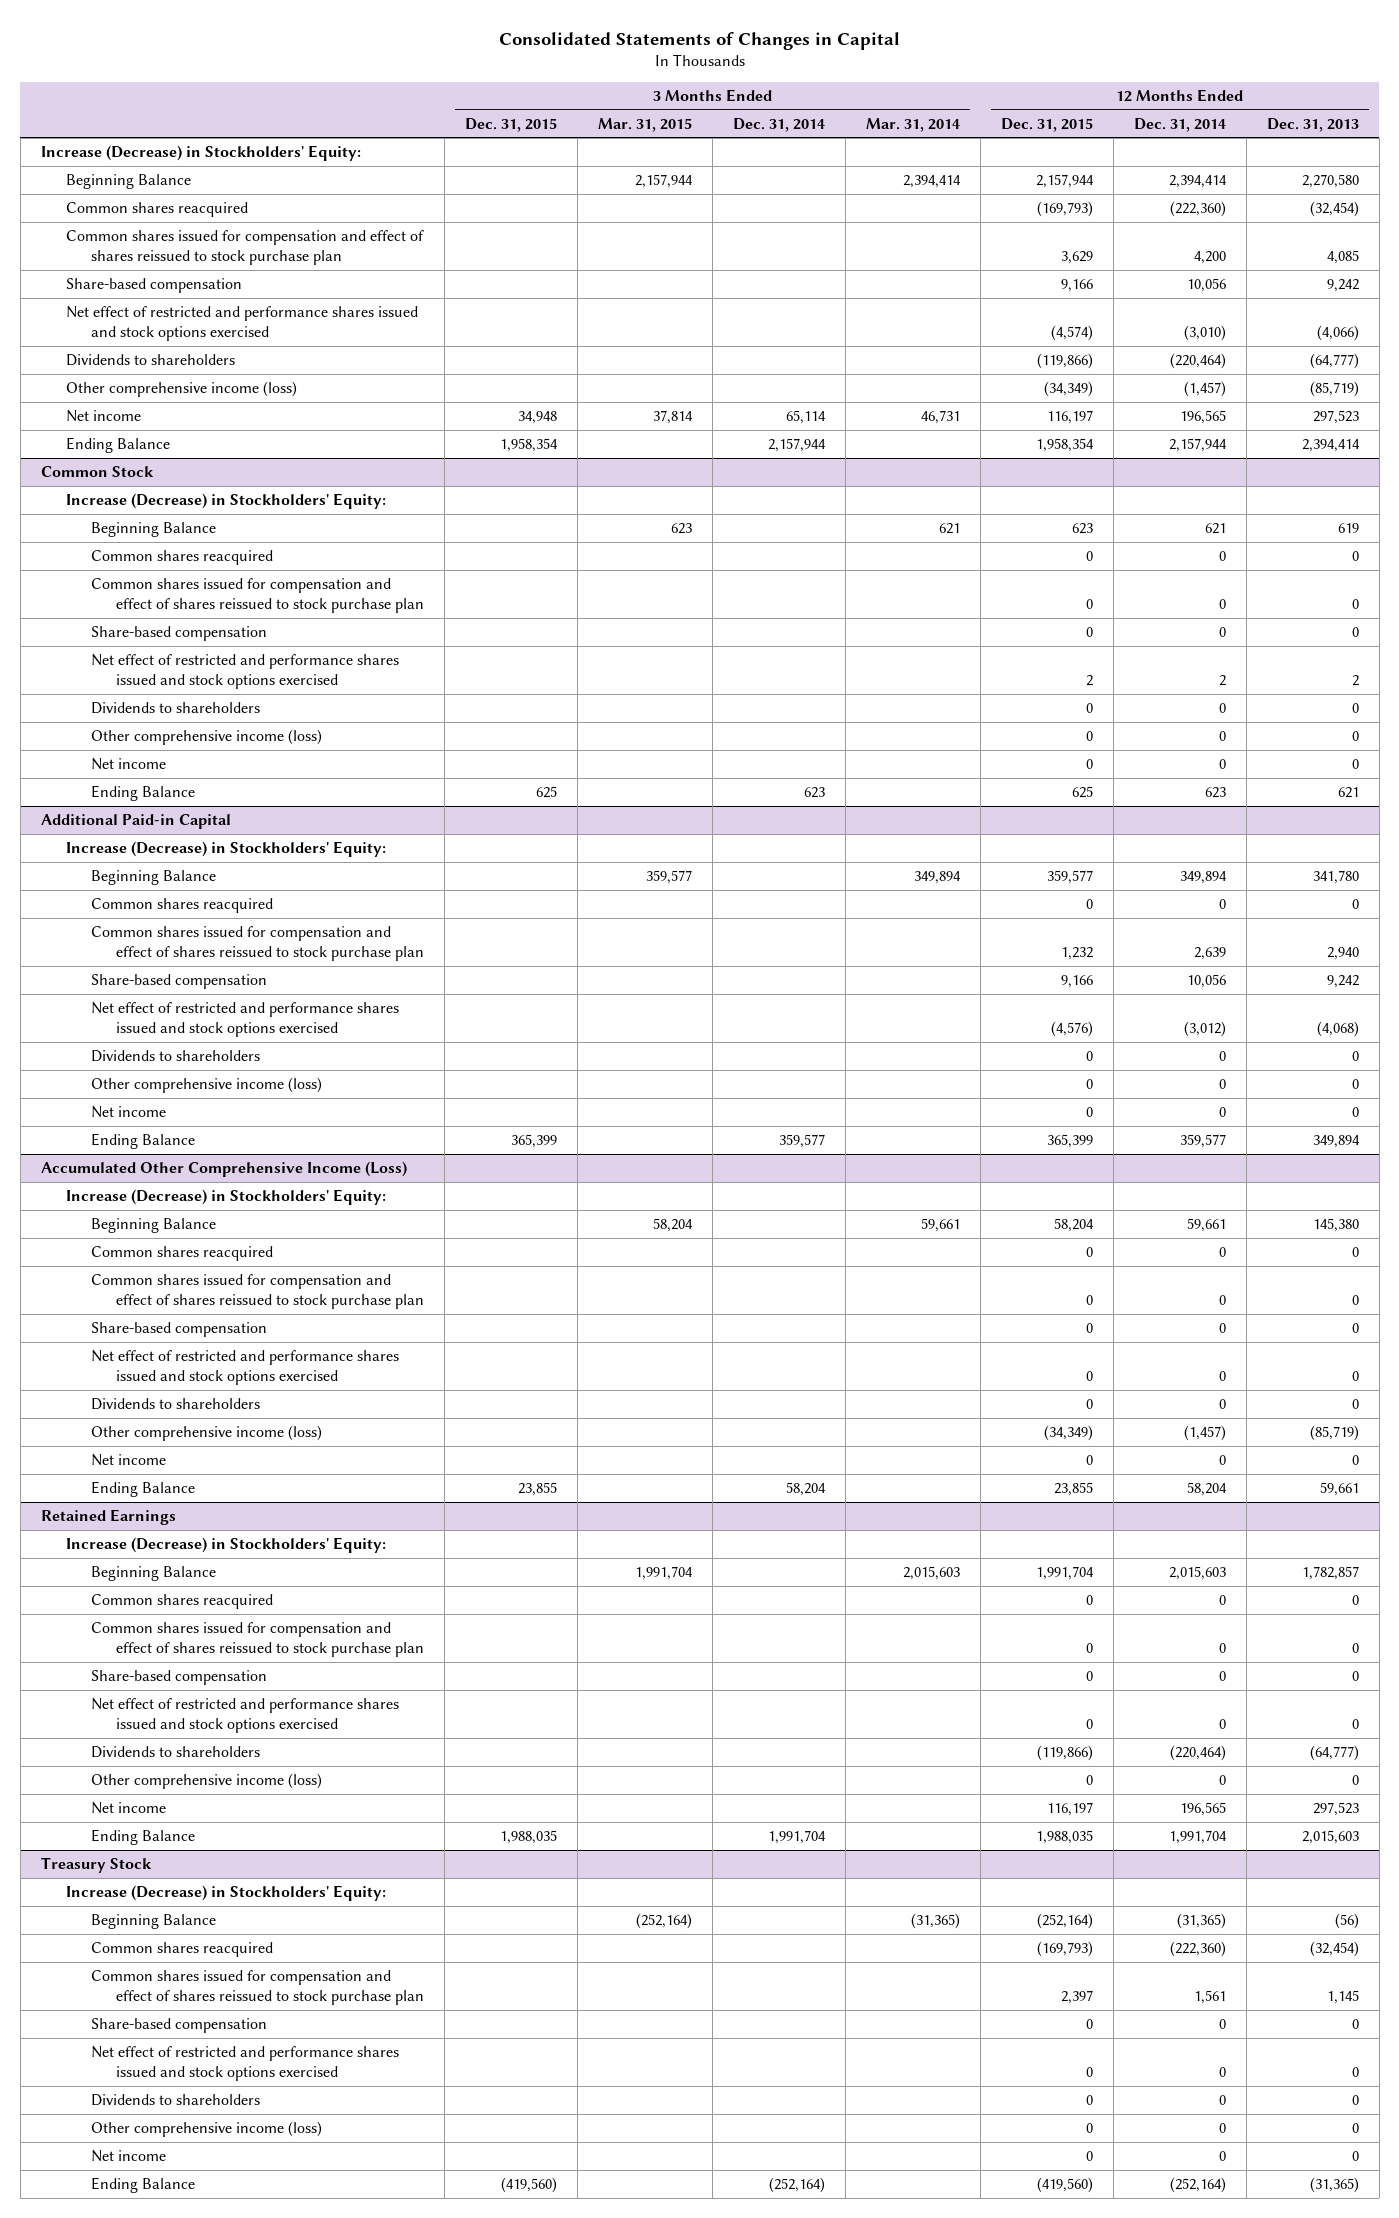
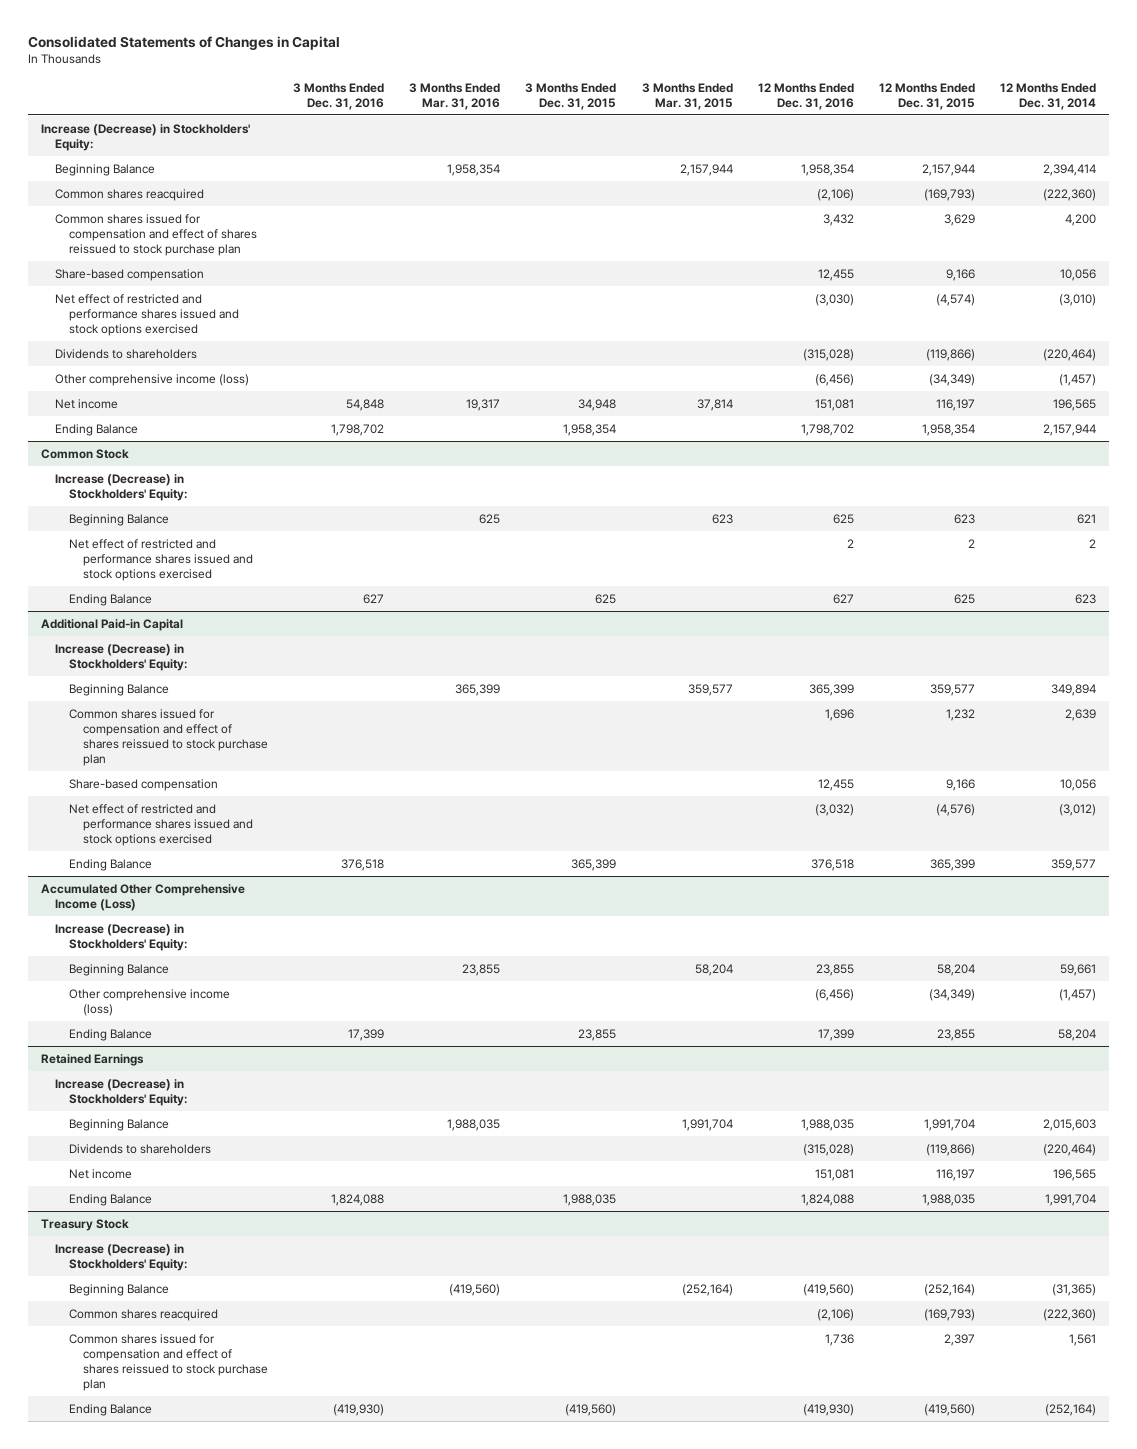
[733,117,826,132] Dec. 31, 2014 -> none
[865,117,960,132] Mar. 31, 2014 -> none
[1266,117,1359,132] Dec. 31, 2013 -> none
none -> [293,82,385,110] 3 Months Ended Dec. 31, 2016
none -> [409,82,501,110] 3 Months Ended Mar. 31, 2016
none -> [757,82,854,110] 12 Months Ended Dec. 31, 2016
[91,549,274,565] Common shares reacquired -> none
[91,577,425,614] Common shares issued for compensation and effect of shares reissued to stock purchase plan -> none
[91,625,268,641] Share-based compensation -> none
[91,701,261,714] Dividends to shareholders -> none
[91,728,323,745] Other comprehensive income (loss) -> none
[91,757,167,770] Net income -> none
[91,897,274,913] Common shares reacquired -> none
[91,1049,261,1062] Dividends to shareholders -> none
[91,1076,323,1093] Other comprehensive income (loss) -> none
[91,1105,167,1118] Net income -> none
[91,1245,274,1261] Common shares reacquired -> none
[91,1273,425,1310] Common shares issued for compensation and effect of shares reissued to stock purchase plan -> none
[91,1321,268,1337] Share-based compensation -> none
[91,1349,400,1386] Net effect of restricted and performance shares issued and stock options exercised -> none
[91,1397,261,1410] Dividends to shareholders -> none
[91,1453,167,1466] Net income -> none
[91,1593,274,1609] Common shares reacquired -> none
[91,1621,425,1658] Common shares issued for compensation and effect of shares reissued to stock purchase plan -> none
[91,1669,268,1685] Share-based compensation -> none
[91,1697,400,1734] Net effect of restricted and performance shares issued and stock options exercised -> none
[91,1772,323,1789] Other comprehensive income (loss) -> none
[91,2017,268,2033] Share-based compensation -> none
[91,2045,400,2082] Net effect of restricted and performance shares issued and stock options exercised -> none
[91,2093,261,2106] Dividends to shareholders -> none
[91,2120,323,2137] Other comprehensive income (loss) -> none
[91,2149,167,2162] Net income -> none

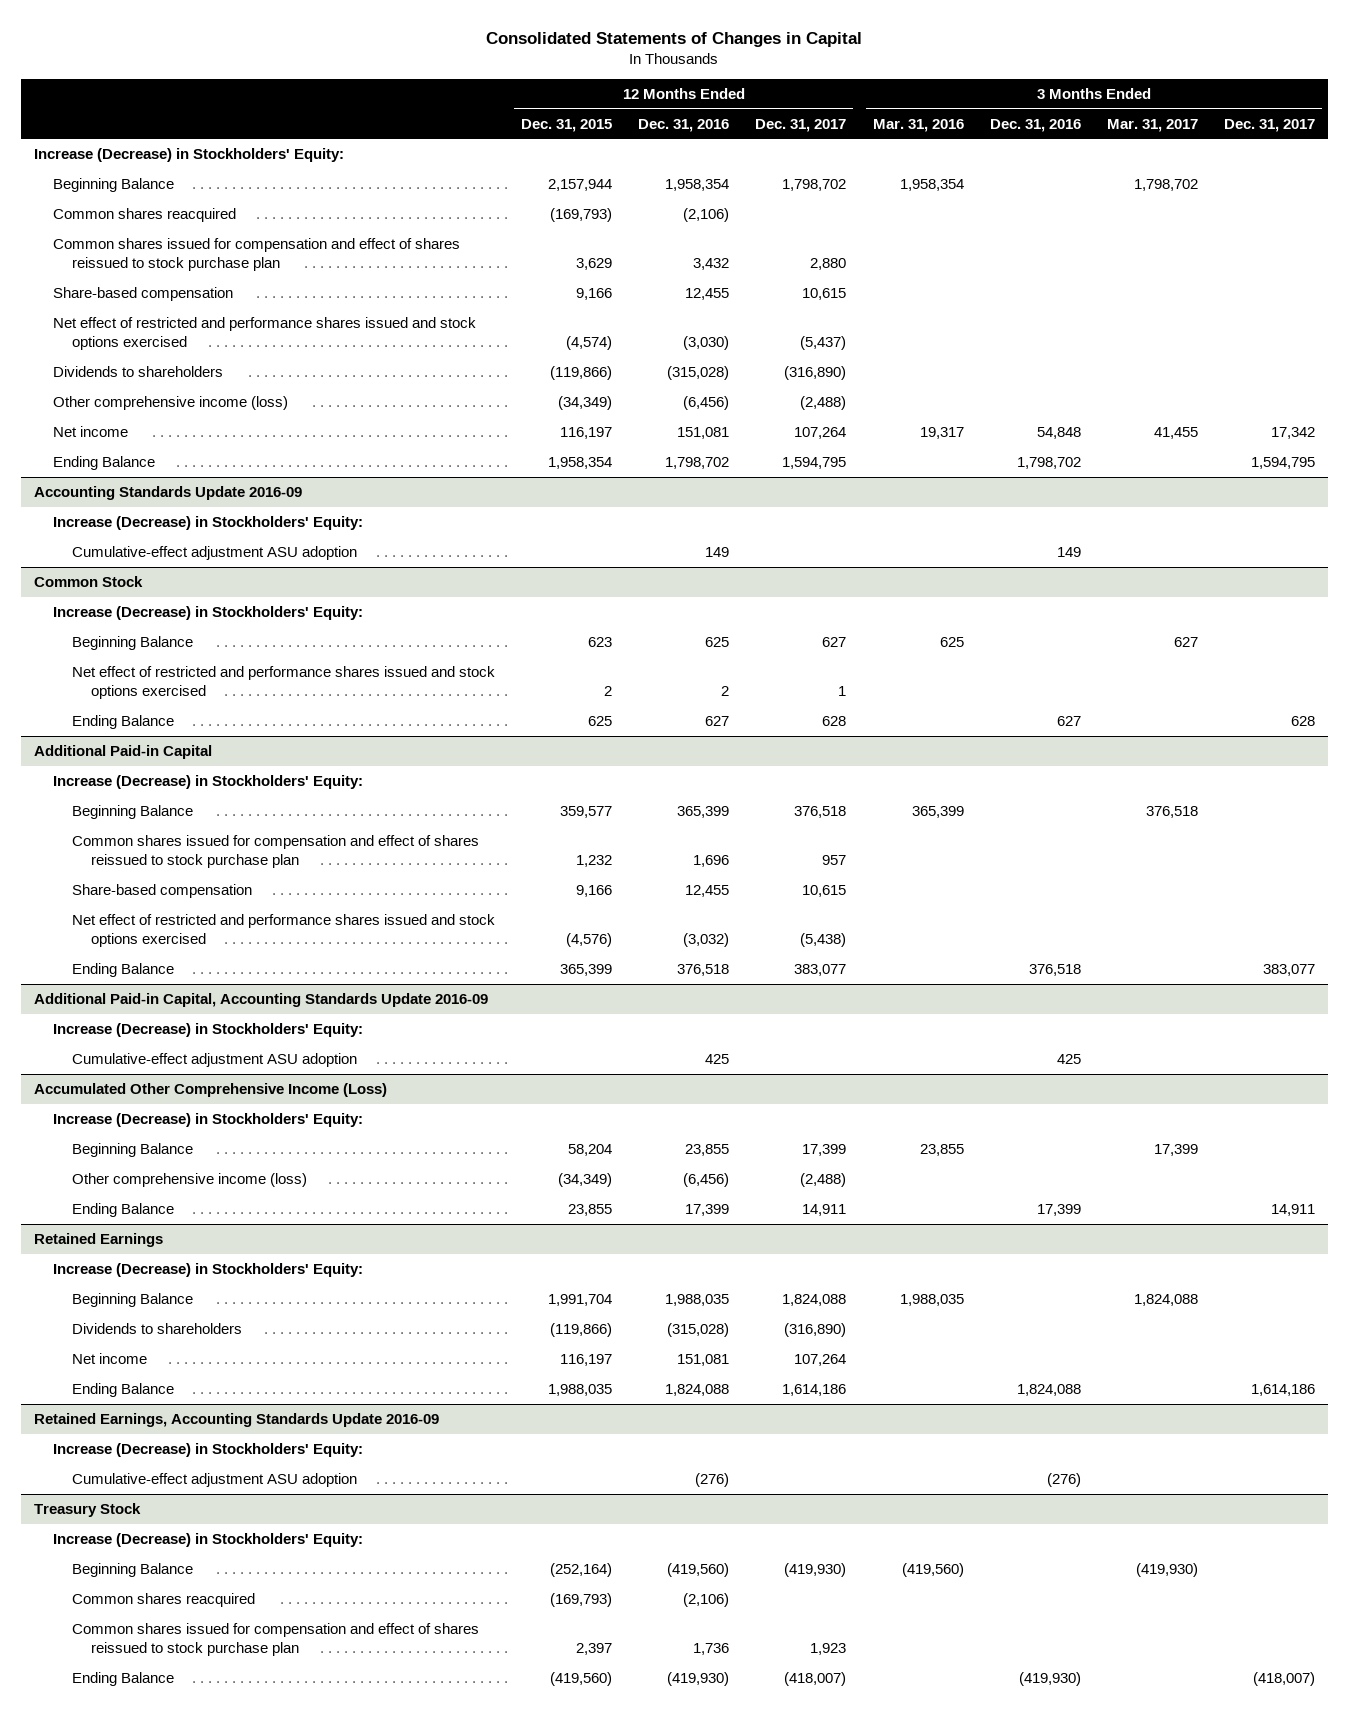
[525,82,617,110] 3 Months Ended Dec. 31, 2015 -> none
[641,82,733,110] 3 Months Ended Mar. 31, 2015 -> none
[1000,82,1097,110] 12 Months Ended Dec. 31, 2014 -> none
none -> [755,118,847,132] Dec. 31, 2017
none -> [1106,118,1198,132] Mar. 31, 2017
none -> [1224,118,1316,132] Dec. 31, 2017
none -> [33,485,302,500] Accounting Standards Update 2016-09
none -> [52,515,363,530] Increase (Decrease) in Stockholders' Equity:
none -> [71,545,357,560] Cumulative-effect adjustment ASU adoption
none -> [33,992,488,1007] Additional Paid-in Capital, Accounting Standards Update 2016-09
none -> [52,1022,363,1037] Increase (Decrease) in Stockholders' Equity:
none -> [71,1052,357,1067] Cumulative-effect adjustment ASU adoption
none -> [33,1412,439,1427] Retained Earnings, Accounting Standards Update 2016-09
none -> [52,1442,363,1457] Increase (Decrease) in Stockholders' Equity:
none -> [71,1472,357,1487] Cumulative-effect adjustment ASU adoption

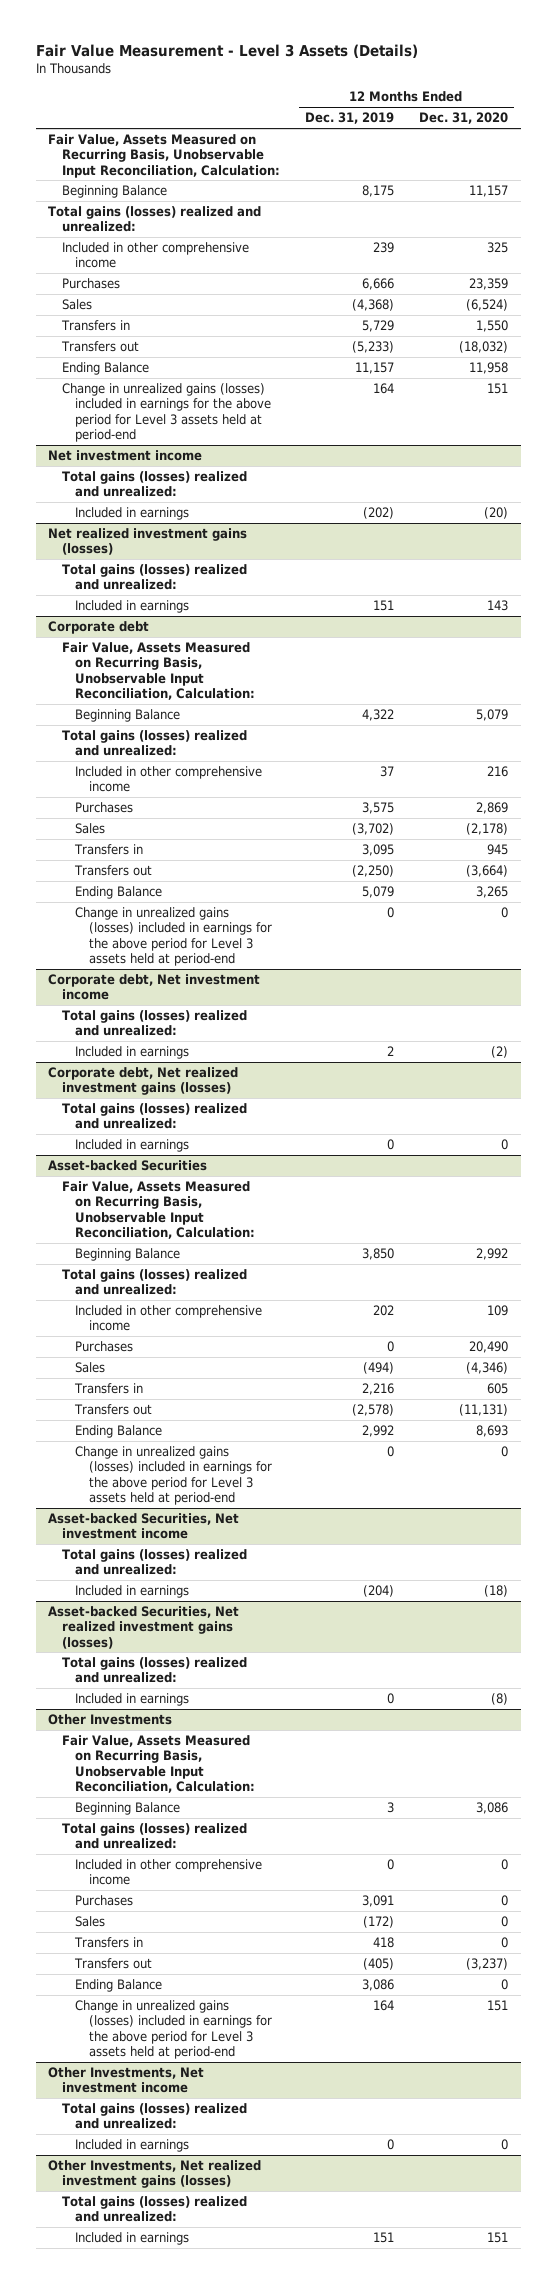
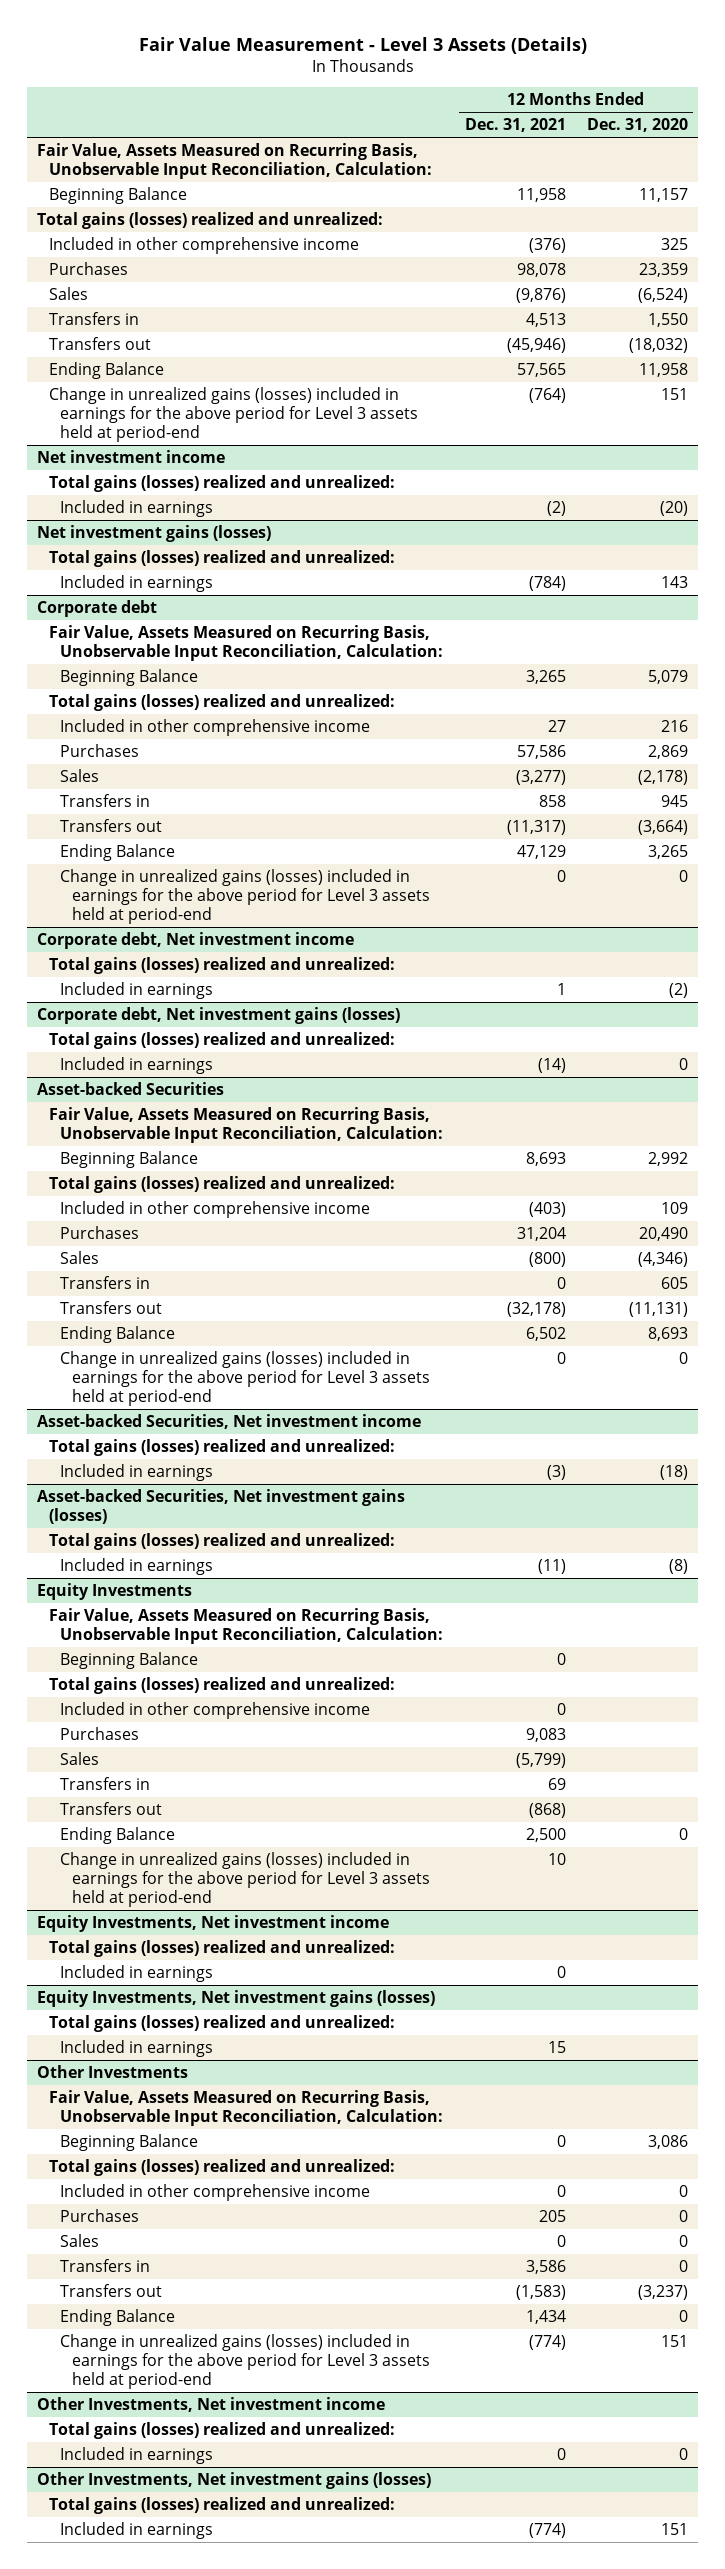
[304,112,394,125] Dec. 31, 2019 -> none
none -> [464,118,566,133] Dec. 31, 2021
[48,528,248,556] Net realized investment gains (losses) -> [37,525,272,543] Net investment gains (losses)
[48,1067,239,1096] Corporate debt, Net realized investment gains (losses) -> [37,1007,401,1025] Corporate debt, Net investment gains (losses)
[48,1606,240,1649] Asset-backed Securities, Net realized investment gains (losses) -> [37,1489,406,1524] Asset-backed Securities, Net investment gains (losses)
none -> [37,1583,193,1601] Equity Investments
none -> [48,1608,444,1644] Fair Value, Assets Measured on Recurring Basis, Unobservable Input Reconciliation, Calculation:
none -> [60,1652,199,1670] Beginning Balance
none -> [48,1677,395,1695] Total gains (losses) realized and unrealized:
none -> [60,1702,371,1720] Included in other comprehensive income
none -> [60,1727,140,1741] Purchases
none -> [60,1752,100,1766] Sales
none -> [60,1777,151,1791] Transfers in
none -> [60,1802,163,1816] Transfers out
none -> [60,1827,176,1845] Ending Balance
none -> [60,1852,430,1907] Change in unrealized gains (losses) included in earnings for the above period for Level 3 assets held at period-end
none -> [37,1915,390,1933] Equity Investments, Net investment income
none -> [48,1940,395,1958] Total gains (losses) realized and unrealized:
none -> [60,1965,214,1983] Included in earnings
none -> [37,1990,436,2008] Equity Investments, Net investment gains (losses)
none -> [48,2015,395,2033] Total gains (losses) realized and unrealized:
none -> [60,2040,214,2058] Included in earnings
[48,2160,262,2189] Other Investments, Net realized investment gains (losses) -> [37,2472,432,2490] Other Investments, Net investment gains (losses)

